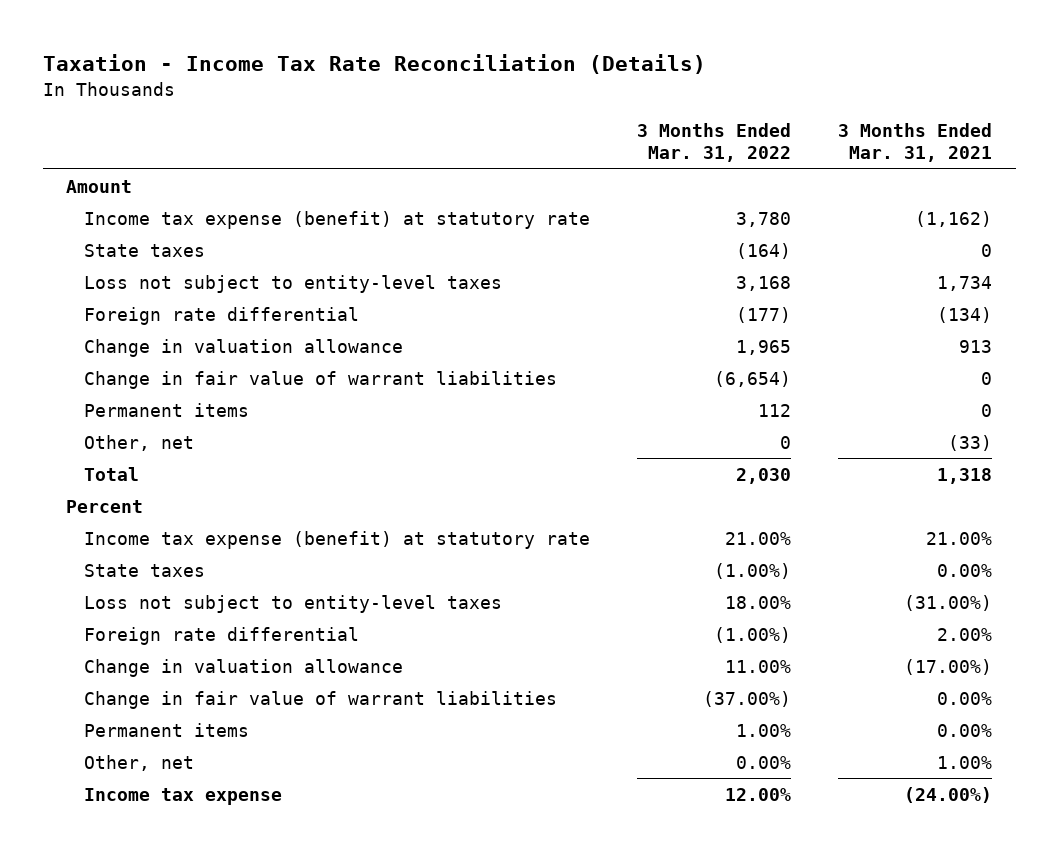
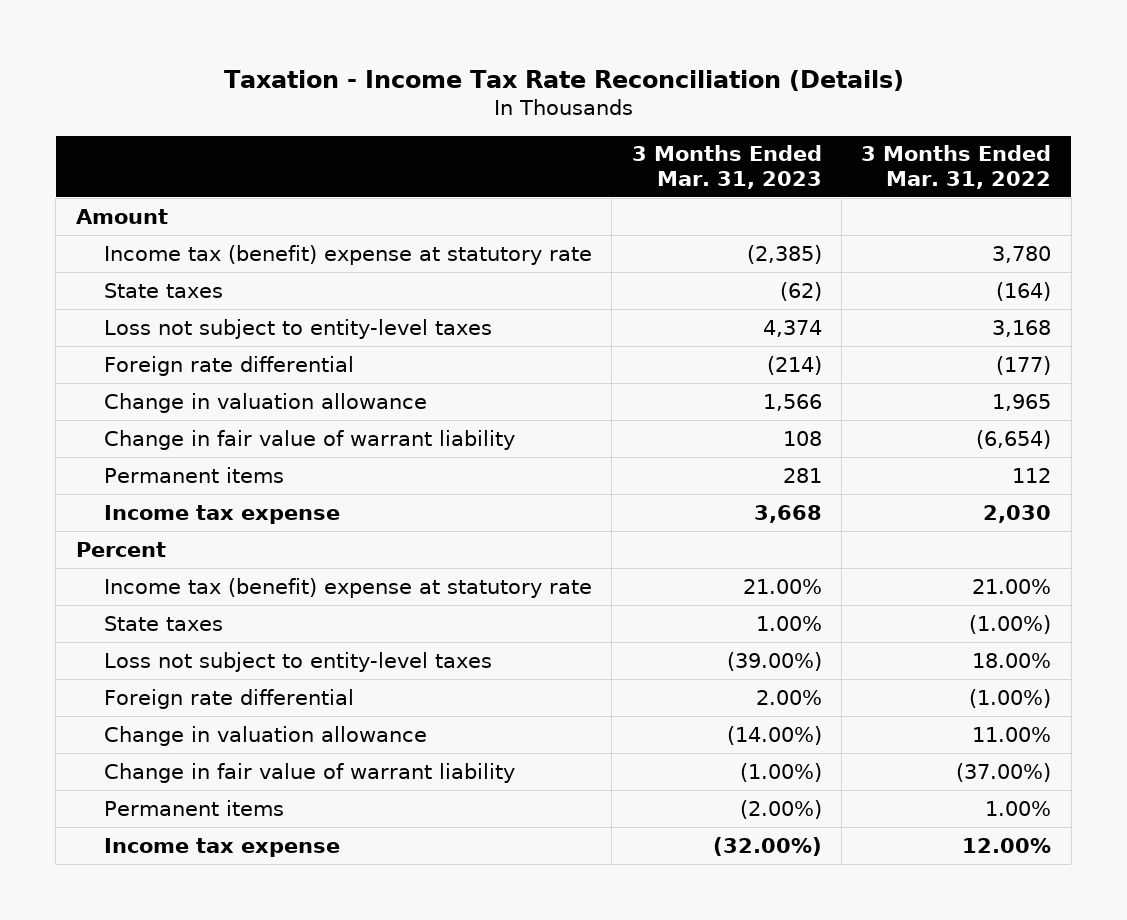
[838,122,993,163] 3 Months Ended Mar. 31, 2021 -> none
none -> [631,145,822,189] 3 Months Ended Mar. 31, 2023
[84,210,591,229] Income tax expense (benefit) at statutory rate -> [104,244,593,265] Income tax (benefit) expense at statutory rate
[84,370,558,389] Change in fair value of warrant liabilities -> [104,429,516,450] Change in fair value of warrant liability
[84,434,195,451] Other, net -> none
[84,466,140,481] Total -> [104,504,341,524] Income tax expense
[84,530,591,549] Income tax expense (benefit) at statutory rate -> [104,577,593,598] Income tax (benefit) expense at statutory rate
[84,690,558,709] Change in fair value of warrant liabilities -> [104,762,516,783] Change in fair value of warrant liability
[84,754,195,771] Other, net -> none

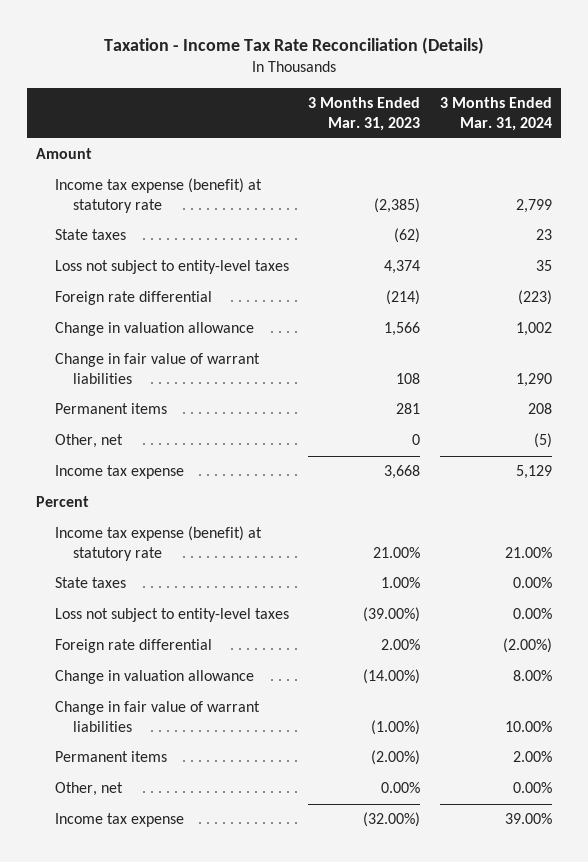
[861,145,1052,189] 3 Months Ended Mar. 31, 2022 -> none
none -> [439,97,552,131] 3 Months Ended Mar. 31, 2024
[104,244,593,265] Income tax (benefit) expense at statutory rate -> [54,178,262,213] Income tax expense (benefit) at statutory rate
[104,429,516,450] Change in fair value of warrant liability -> [54,353,260,384] Change in fair value of warrant liabilities
none -> [54,434,123,449] Other, net
[104,577,593,598] Income tax (benefit) expense at statutory rate -> [54,526,262,561] Income tax expense (benefit) at statutory rate
[104,762,516,783] Change in fair value of warrant liability -> [54,701,260,732] Change in fair value of warrant liabilities
none -> [54,782,123,797] Other, net

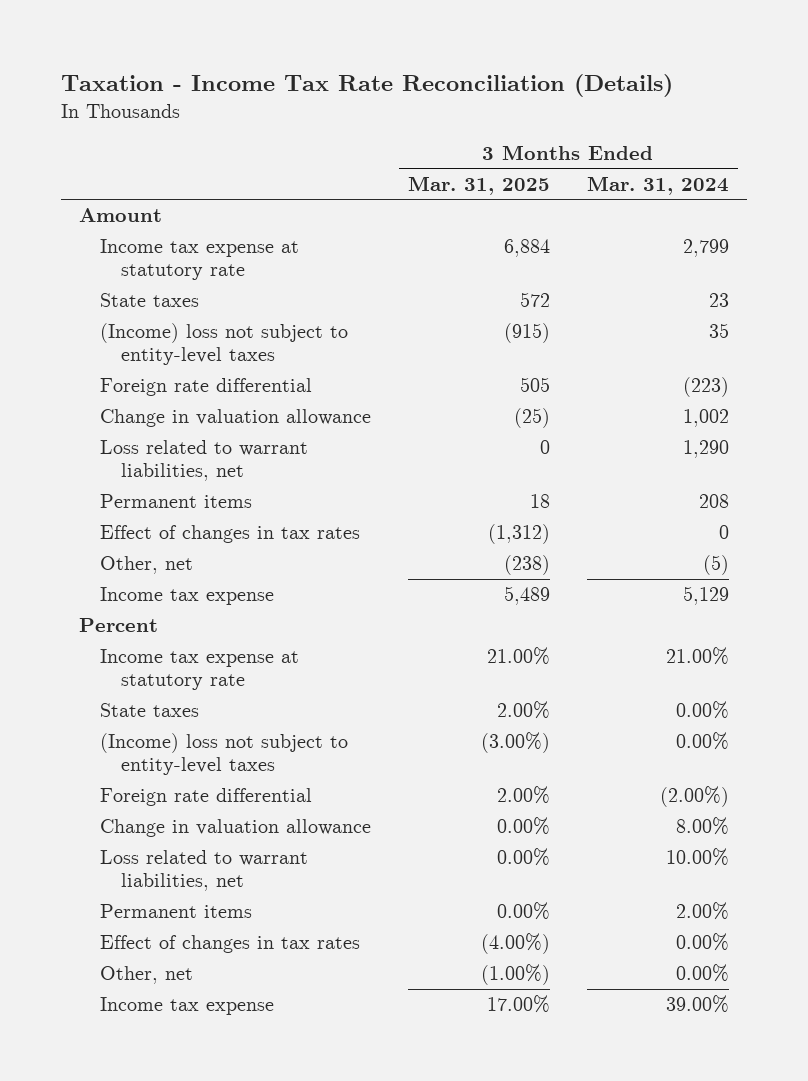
[308,97,421,131] 3 Months Ended Mar. 31, 2023 -> none
none -> [407,175,550,195] Mar. 31, 2025
[54,178,262,213] Income tax expense (benefit) at statutory rate -> [100,239,300,281] Income tax expense at statutory rate
[54,260,289,275] Loss not subject to entity-level taxes -> [100,323,349,366] (Income) loss not subject to entity-level taxes
[54,353,260,384] Change in fair value of warrant liabilities -> [100,440,309,482] Loss related to warrant liabilities, net
none -> [100,525,361,544] Effect of changes in tax rates
[54,526,262,561] Income tax expense (benefit) at statutory rate -> [100,649,300,691] Income tax expense at statutory rate
[54,608,289,623] Loss not subject to entity-level taxes -> [100,733,349,776] (Income) loss not subject to entity-level taxes
[54,701,260,732] Change in fair value of warrant liabilities -> none
none -> [100,850,309,892] Loss related to warrant liabilities, net
none -> [100,935,361,954] Effect of changes in tax rates

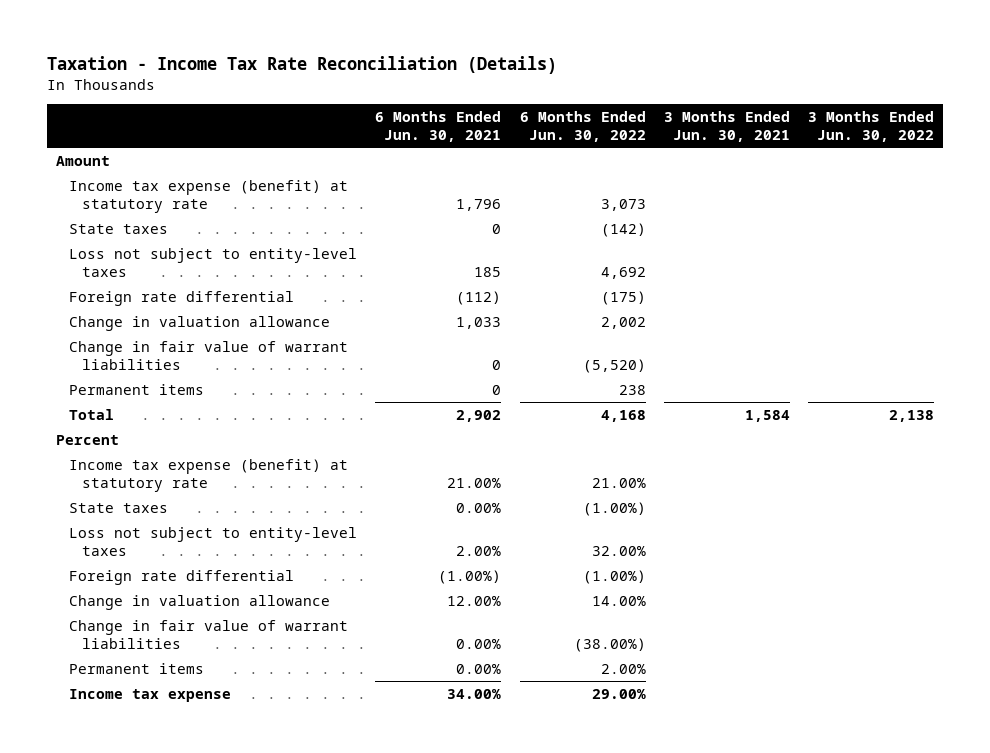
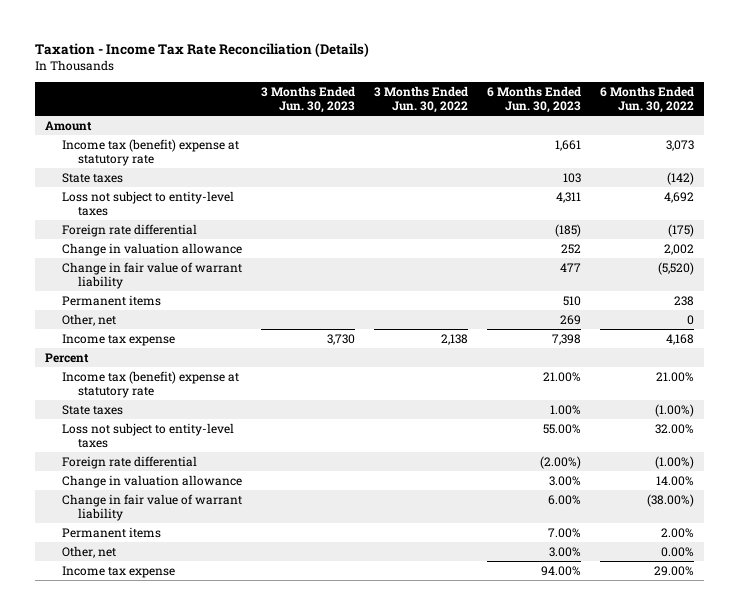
[375,111,502,142] 6 Months Ended Jun. 30, 2021 -> none
[663,111,790,142] 3 Months Ended Jun. 30, 2021 -> none
none -> [260,85,355,114] 3 Months Ended Jun. 30, 2023
none -> [487,85,582,114] 6 Months Ended Jun. 30, 2023
[69,179,349,213] Income tax expense (benefit) at statutory rate -> [61,138,239,167] Income tax (benefit) expense at statutory rate
[69,340,349,370] Change in fair value of warrant liabilities -> [61,261,242,290] Change in fair value of warrant liability
none -> [61,313,116,326] Other, net
[69,408,115,420] Total -> [61,333,175,346] Income tax expense
[69,458,349,492] Income tax expense (benefit) at statutory rate -> [61,370,239,399] Income tax (benefit) expense at statutory rate
[69,619,349,649] Change in fair value of warrant liabilities -> [61,493,242,522] Change in fair value of warrant liability
none -> [61,545,116,558] Other, net

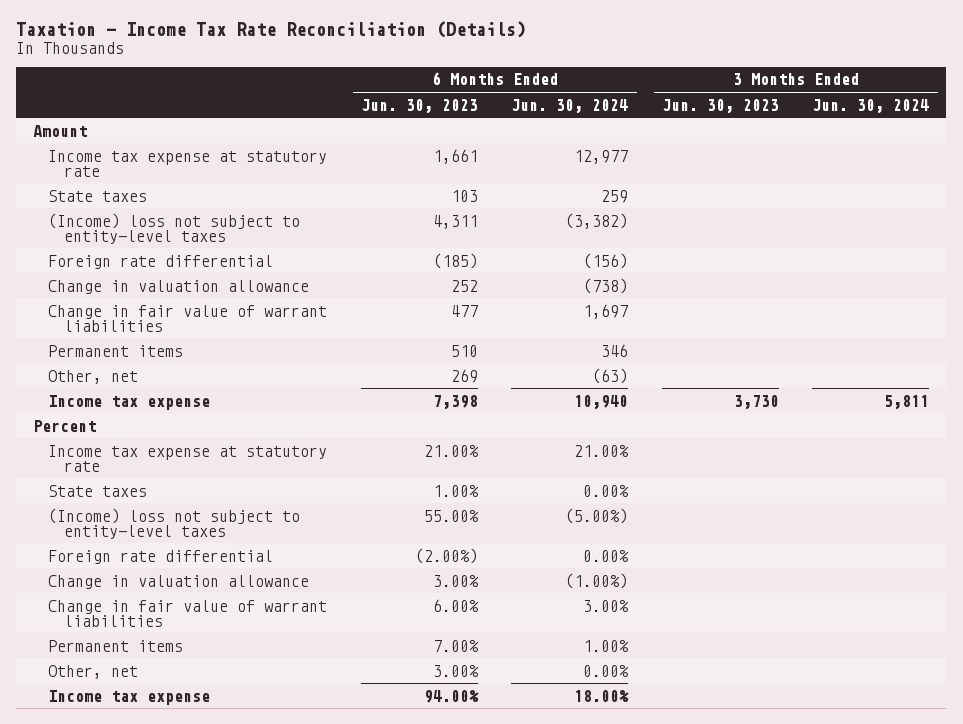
[374,85,469,114] 3 Months Ended Jun. 30, 2022 -> none
[600,85,695,114] 6 Months Ended Jun. 30, 2022 -> none
none -> [511,98,629,113] Jun. 30, 2024
none -> [812,98,930,113] Jun. 30, 2024
[61,138,239,167] Income tax (benefit) expense at statutory rate -> [48,149,328,177] Income tax expense at statutory rate
[61,190,234,217] Loss not subject to entity-level taxes -> [48,212,301,244] (Income) loss not subject to entity-level taxes
[61,261,242,290] Change in fair value of warrant liability -> [48,304,328,332] Change in fair value of warrant liabilities
[61,370,239,399] Income tax (benefit) expense at statutory rate -> [48,444,328,472] Income tax expense at statutory rate
[61,422,234,449] Loss not subject to entity-level taxes -> [48,507,301,539] (Income) loss not subject to entity-level taxes
[61,493,242,522] Change in fair value of warrant liability -> [48,599,328,627] Change in fair value of warrant liabilities

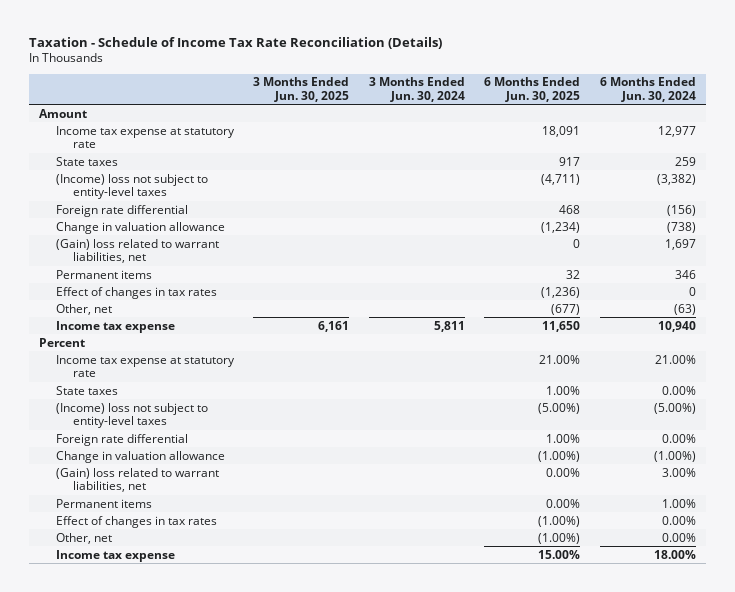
[16,21,527,39] Taxation - Income Tax Rate Reconciliation (Details) -> [29,36,443,49] Taxation - Schedule of Income Tax Rate Reconciliation (Details)
[360,98,478,113] Jun. 30, 2023 -> none
[661,98,779,113] Jun. 30, 2023 -> none
none -> [253,77,350,102] 3 Months Ended Jun. 30, 2025
none -> [484,77,581,102] 6 Months Ended Jun. 30, 2025
[48,304,328,332] Change in fair value of warrant liabilities -> [55,238,219,264] (Gain) loss related to warrant liabilities, net
none -> [55,286,217,299] Effect of changes in tax rates
[48,599,328,627] Change in fair value of warrant liabilities -> none
none -> [55,467,219,493] (Gain) loss related to warrant liabilities, net
none -> [55,515,217,528] Effect of changes in tax rates

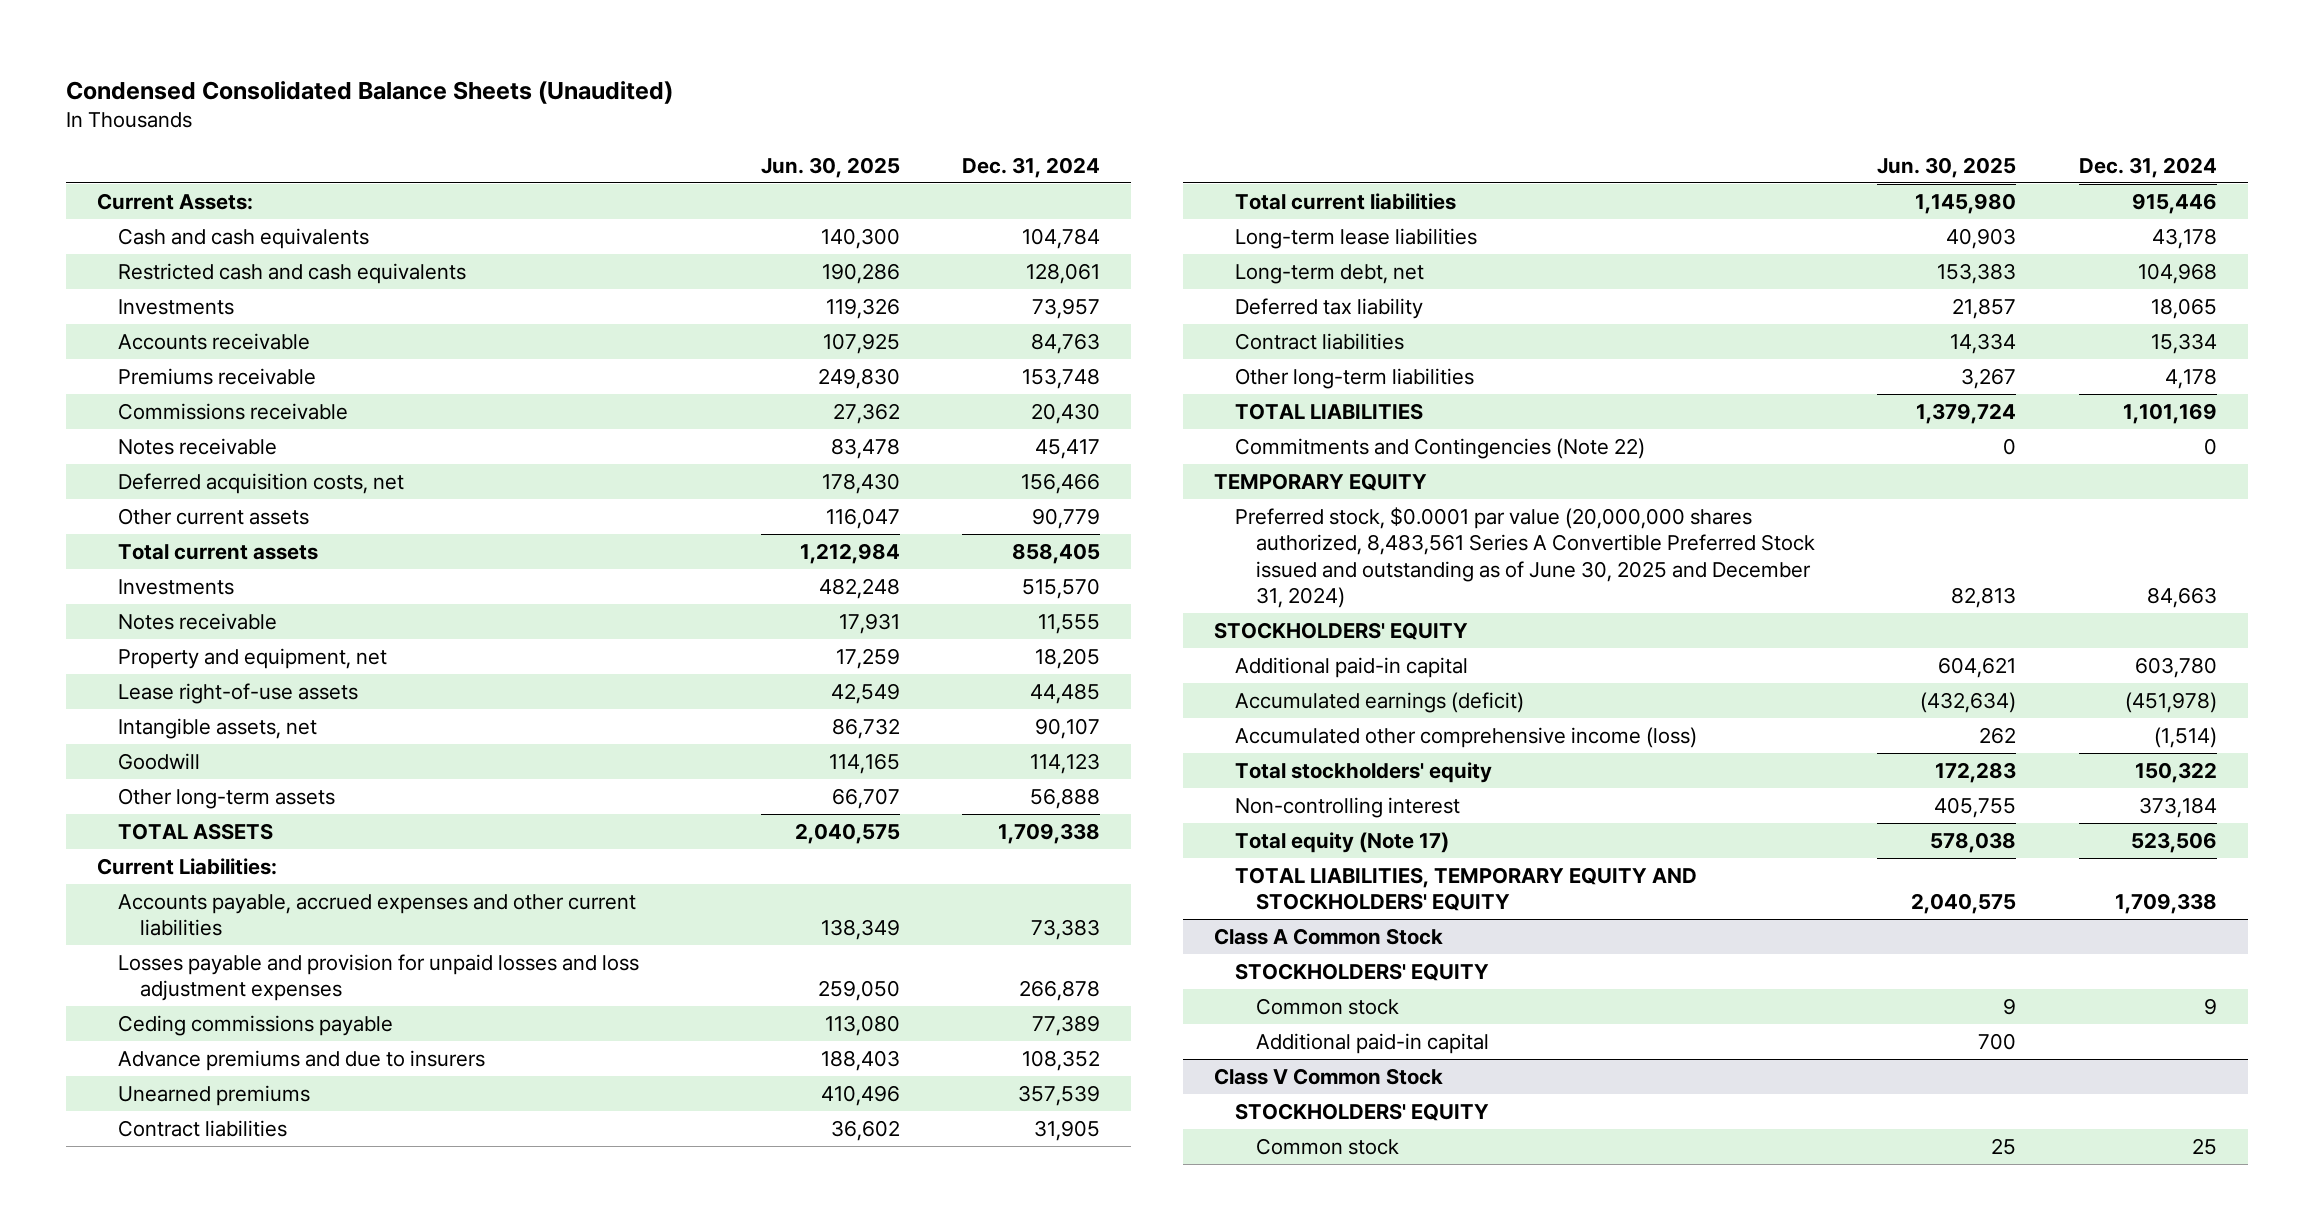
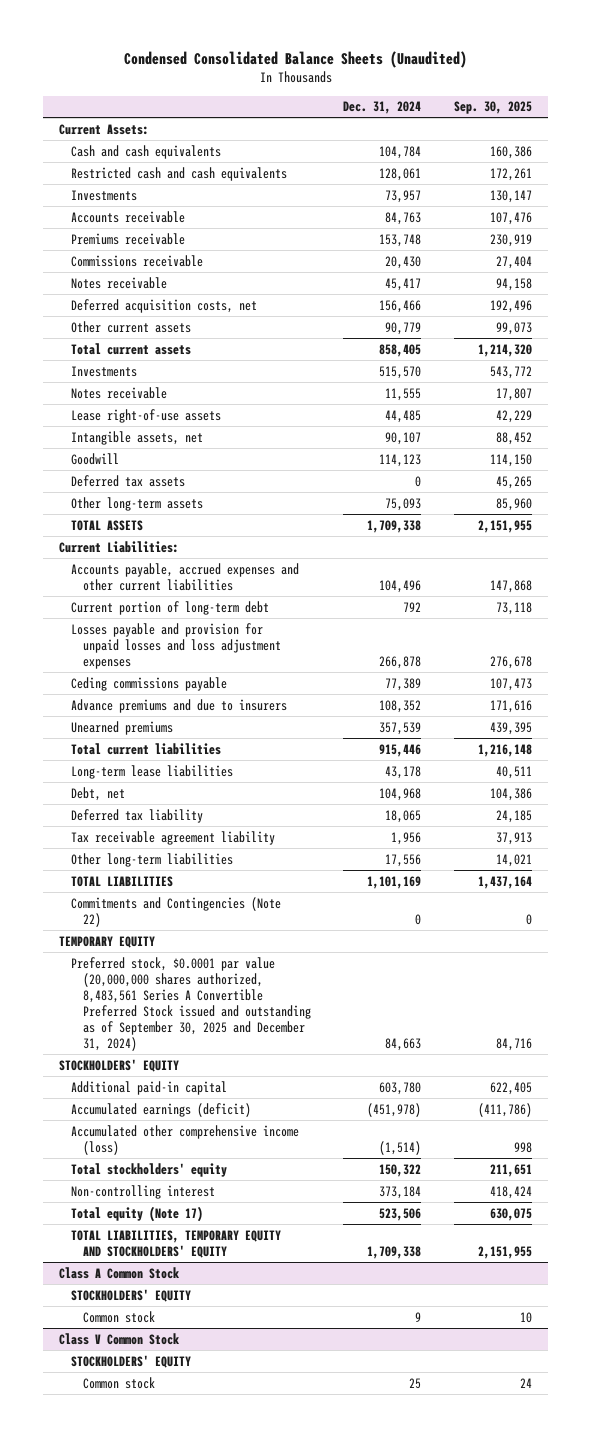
[760,156,900,178] Jun. 30, 2025 -> none
none -> [454,101,533,115] Sep. 30, 2025
[118,647,388,669] Property and equipment, net -> none
none -> [70,474,185,487] Deferred tax assets
[1029,787,1100,809] 56,888 -> [385,497,422,511] 75,093
[1030,919,1100,941] 73,383 -> [379,579,422,593] 104,496
none -> [70,600,269,615] Current portion of long-term debt
[118,1119,288,1137] Contract liabilities -> none
[1235,263,1425,284] Long-term debt, net -> [70,786,125,801] Debt, net
[1235,332,1405,350] Contract liabilities -> none
none -> [70,830,275,845] Tax receivable agreement liability
[2164,367,2217,389] 4,178 -> [385,853,422,867] 17,556
[1235,506,1816,609] Preferred stock, $0.0001 par value (20,000,000 shares authorized, 8,483,561 Series A Convertible Preferred Stock issued and outstanding as of June 30, 2025 and December 31, 2024) -> [70,956,311,1052] Preferred stock, $0.0001 par value (20,000,000 shares authorized, 8,483,561 Series A Convertible Preferred Stock issued and outstanding as of September 30, 2025 and December 31, 2024)
[1256,1032,1490,1054] Additional paid-in capital -> none

